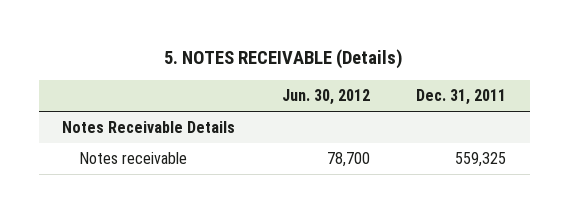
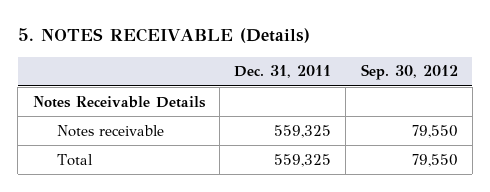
[281,89,370,106] Jun. 30, 2012 -> none
none -> [360,64,458,81] Sep. 30, 2012
none -> [56,153,93,166] Total

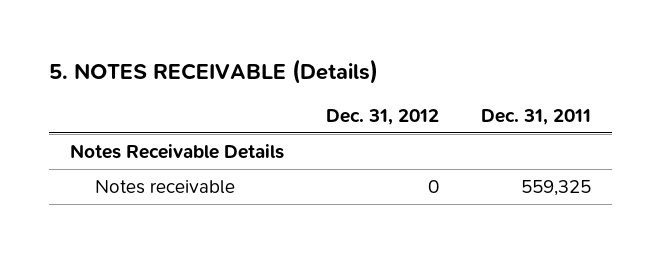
[360,64,458,81] Sep. 30, 2012 -> none
none -> [326,108,440,125] Dec. 31, 2012
[56,153,93,166] Total -> none

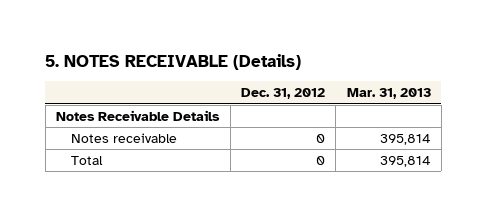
[481,108,592,125] Dec. 31, 2011 -> none
none -> [346,88,431,100] Mar. 31, 2013
none -> [71,155,104,165] Total

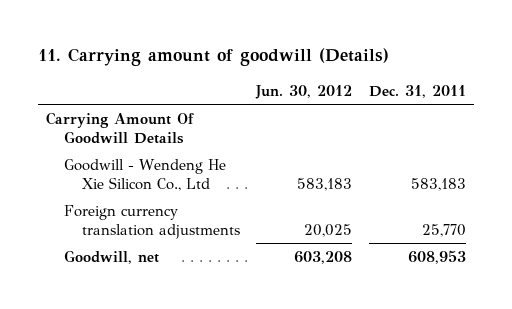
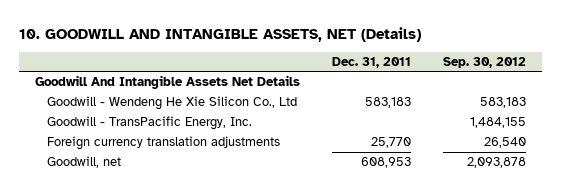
[37,48,389,67] 11. Carrying amount of goodwill (Details) -> [19,27,422,43] 10. GOODWILL AND INTANGIBLE ASSETS, NET (Details)
[255,84,353,99] Jun. 30, 2012 -> none
none -> [442,56,526,68] Sep. 30, 2012
[46,112,195,144] Carrying Amount Of Goodwill Details -> [35,75,301,90] Goodwill And Intangible Assets Net Details
none -> [46,116,252,131] Goodwill - TransPacific Energy, Inc.

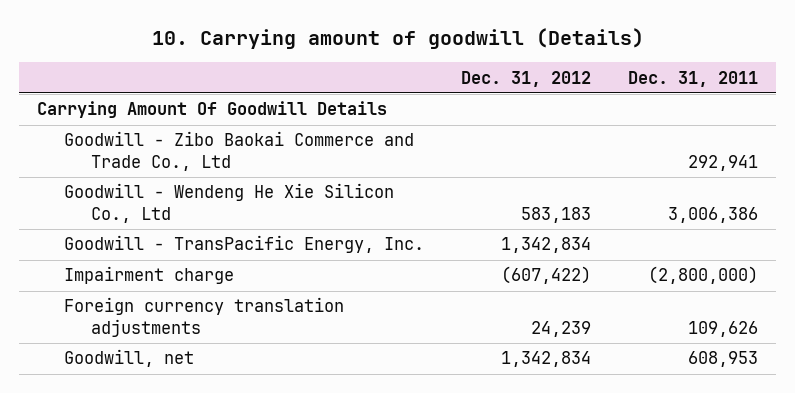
[19,27,422,43] 10. GOODWILL AND INTANGIBLE ASSETS, NET (Details) -> [151,28,644,50] 10. Carrying amount of goodwill (Details)
[442,56,526,68] Sep. 30, 2012 -> none
none -> [460,70,591,87] Dec. 31, 2012
[35,75,301,90] Goodwill And Intangible Assets Net Details -> [37,101,388,119] Carrying Amount Of Goodwill Details
none -> [64,131,415,171] Goodwill - Zibo Baokai Commerce and Trade Co., Ltd
[365,97,412,109] 583,183 -> [667,206,758,223] 3,006,386
none -> [64,266,235,285] Impairment charge
[371,137,412,149] 25,770 -> [687,320,758,337] 109,626

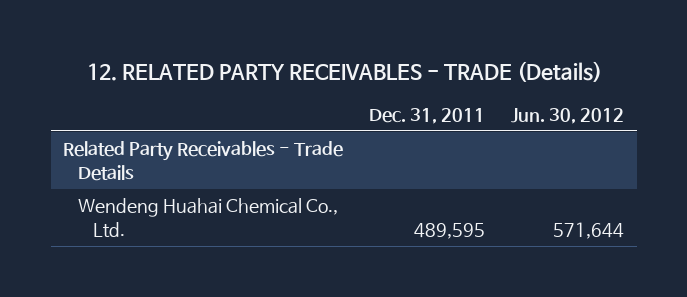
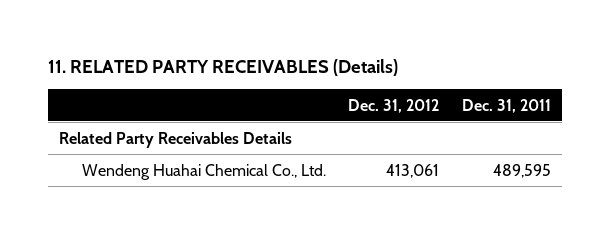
[86,60,602,82] 12. RELATED PARTY RECEIVABLES - TRADE (Details) -> [47,58,398,76] 11. RELATED PARTY RECEIVABLES (Details)
[510,107,624,124] Jun. 30, 2012 -> none
none -> [348,98,440,113] Dec. 31, 2012
[63,141,344,181] Related Party Receivables - Trade Details -> [59,131,293,148] Related Party Receivables Details

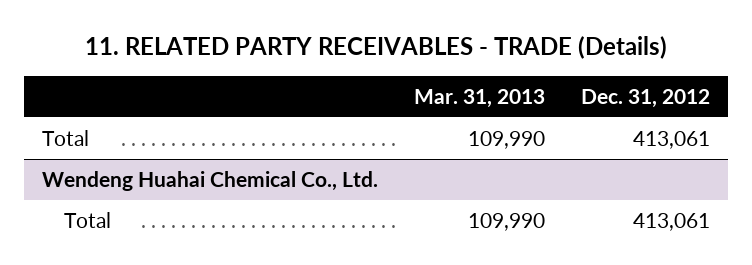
[47,58,398,76] 11. RELATED PARTY RECEIVABLES (Details) -> [84,36,667,60] 11. RELATED PARTY RECEIVABLES - TRADE (Details)
[461,98,551,113] Dec. 31, 2011 -> none
none -> [413,88,545,108] Mar. 31, 2013
[59,131,293,148] Related Party Receivables Details -> none
[81,163,326,180] Wendeng Huahai Chemical Co., Ltd. -> [41,129,89,146] Total
none -> [41,170,378,191] Wendeng Huahai Chemical Co., Ltd.
none -> [63,211,111,228] Total

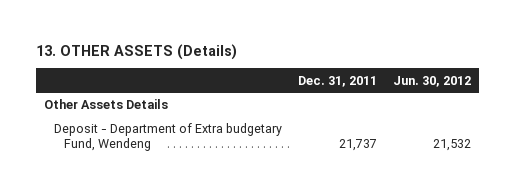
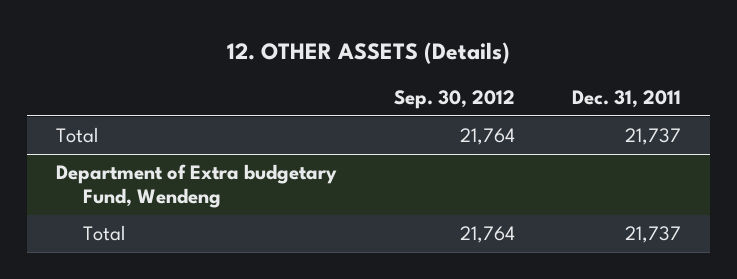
[36,43,238,60] 13. OTHER ASSETS (Details) -> [226,41,510,64] 12. OTHER ASSETS (Details)
[393,75,472,87] Jun. 30, 2012 -> none
none -> [394,90,516,110] Sep. 30, 2012
[44,99,169,110] Other Assets Details -> none
[54,123,283,152] Deposit - Department of Extra budgetary Fund, Wendeng -> [55,127,98,144] Total
none -> [55,164,337,209] Department of Extra budgetary Fund, Wendeng
none -> [82,225,125,242] Total

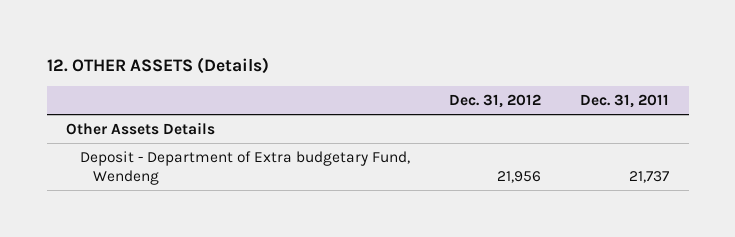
[394,90,516,110] Sep. 30, 2012 -> none
none -> [448,94,541,109] Dec. 31, 2012
[55,164,337,209] Department of Extra budgetary Fund, Wendeng -> none
[82,225,125,242] Total -> none
none -> [66,122,216,136] Other Assets Details
[55,127,98,144] Total -> [79,151,410,185] Deposit - Department of Extra budgetary Fund, Wendeng

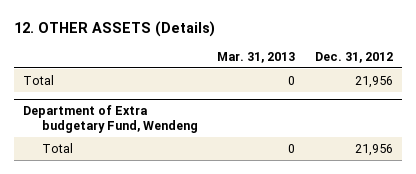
[580,94,670,109] Dec. 31, 2011 -> none
none -> [217,52,296,64] Mar. 31, 2013
[66,122,216,136] Other Assets Details -> none
[79,151,410,185] Deposit - Department of Extra budgetary Fund, Wendeng -> [23,74,55,85] Total
none -> [23,105,198,133] Department of Extra budgetary Fund, Wendeng
none -> [41,142,73,153] Total

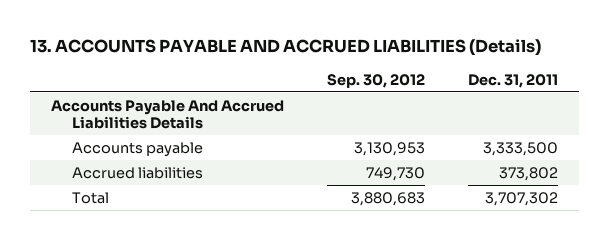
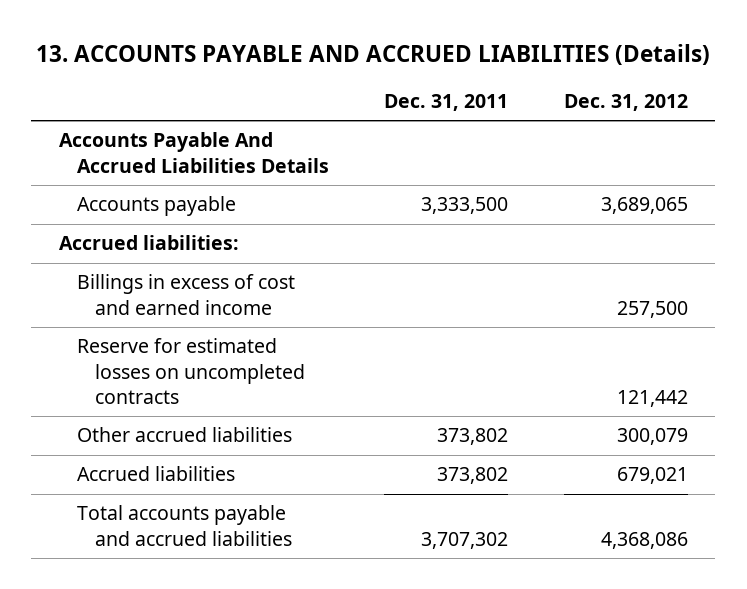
[327,73,426,88] Sep. 30, 2012 -> none
none -> [563,93,688,111] Dec. 31, 2012
none -> [58,235,239,251] Accrued liabilities:
none -> [76,274,295,315] Billings in excess of cost and earned income
none -> [76,338,305,404] Reserve for estimated losses on uncompleted contracts
none -> [76,427,292,443] Other accrued liabilities
[72,191,110,204] Total -> [76,505,292,546] Total accounts payable and accrued liabilities

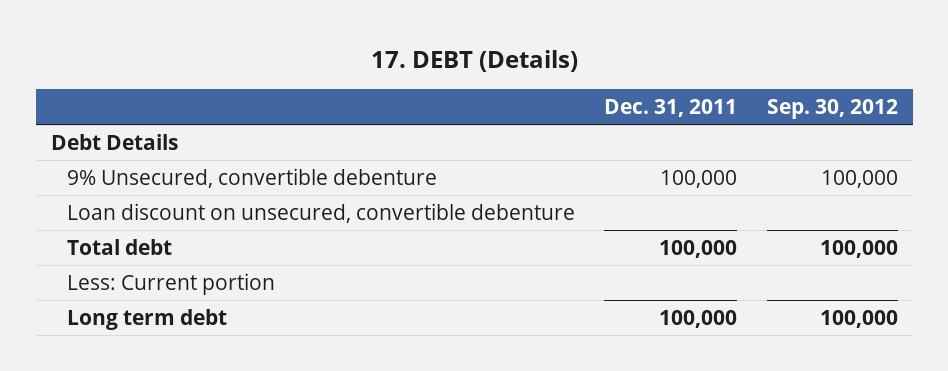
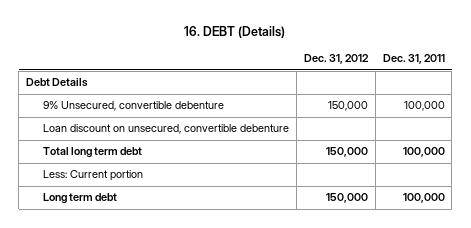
[371,50,579,73] 17. DEBT (Details) -> [184,25,286,38] 16. DEBT (Details)
[766,98,898,119] Sep. 30, 2012 -> none
none -> [303,54,369,65] Dec. 31, 2012
[66,239,172,256] Total debt -> [42,147,142,159] Total long term debt

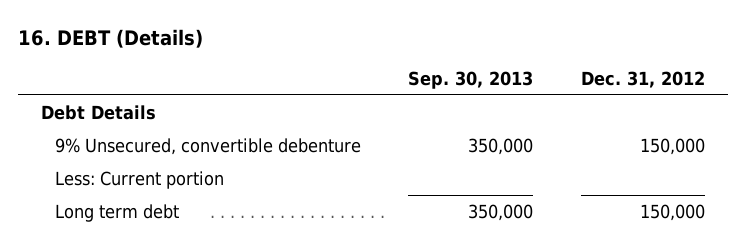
[382,54,445,65] Dec. 31, 2011 -> none
none -> [408,70,534,89] Sep. 30, 2013
[42,124,289,135] Loan discount on unsecured, convertible debenture -> none
[42,147,142,159] Total long term debt -> none

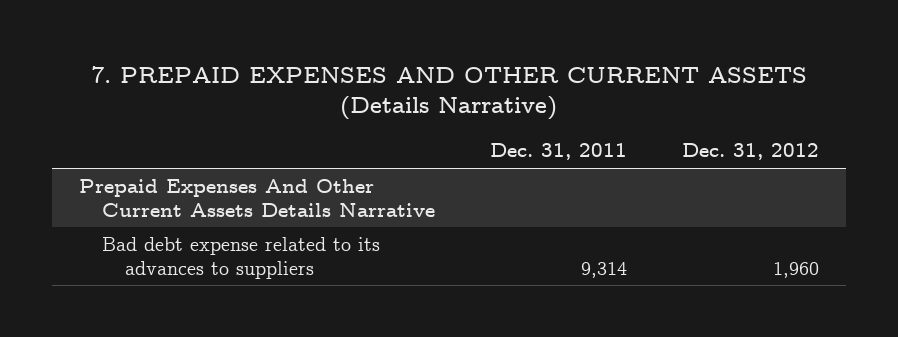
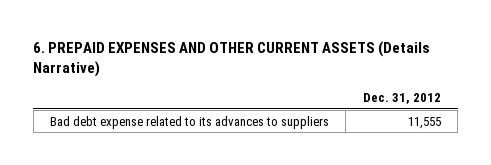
[90,65,807,121] 7. PREPAID EXPENSES AND OTHER CURRENT ASSETS (Details Narrative) -> [33,41,431,78] 6. PREPAID EXPENSES AND OTHER CURRENT ASSETS (Details Narrative)
[489,143,627,161] Dec. 31, 2011 -> none
[79,179,436,217] Prepaid Expenses And Other Current Assets Details Narrative -> none
[772,261,819,278] 1,960 -> [407,116,441,129] 11,555

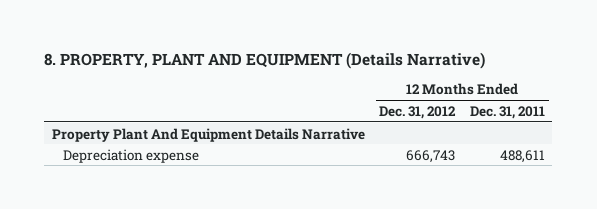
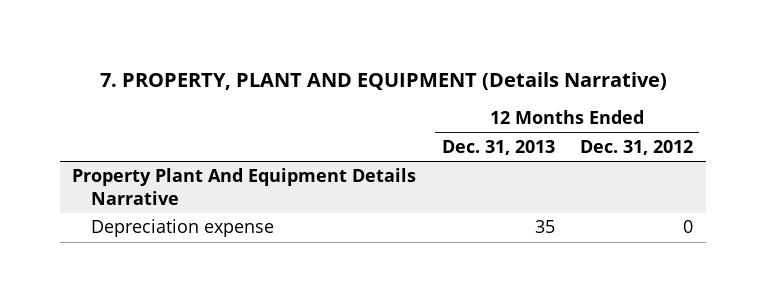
[44,52,486,70] 8. PROPERTY, PLANT AND EQUIPMENT (Details Narrative) -> [99,71,667,90] 7. PROPERTY, PLANT AND EQUIPMENT (Details Narrative)
[469,105,545,119] Dec. 31, 2011 -> none
none -> [441,140,555,156] Dec. 31, 2013
[406,149,456,163] 666,743 -> [683,220,694,234] 0

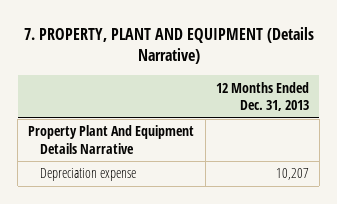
[580,140,694,156] Dec. 31, 2012 -> none
[534,220,555,234] 35 -> [275,168,309,181] 10,207

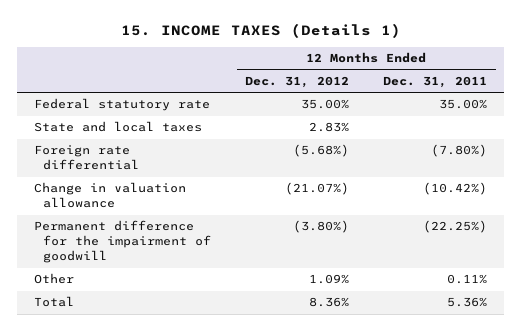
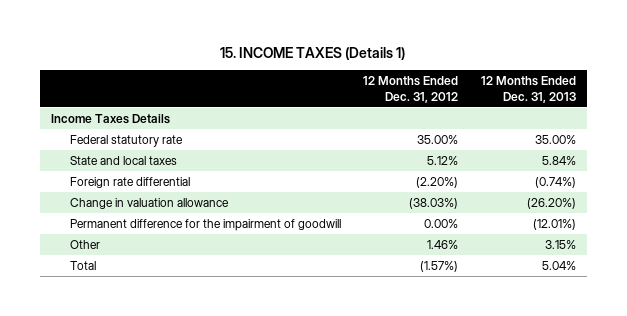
[383,75,488,88] Dec. 31, 2011 -> none
none -> [480,76,576,103] 12 Months Ended Dec. 31, 2013
none -> [50,113,170,124] Income Taxes Details
[309,122,350,133] 2.83% -> [427,155,459,165] 5.12%
[293,144,350,158] (5.68%) -> [416,176,459,188] (2.20%)
[285,182,350,196] (21.07%) -> [409,197,459,209] (38.03%)
[293,220,350,234] (3.80%) -> [424,218,459,228] 0.00%
[309,274,350,285] 1.09% -> [427,239,459,249] 1.46%
[309,297,350,308] 8.36% -> [420,260,459,272] (1.57%)

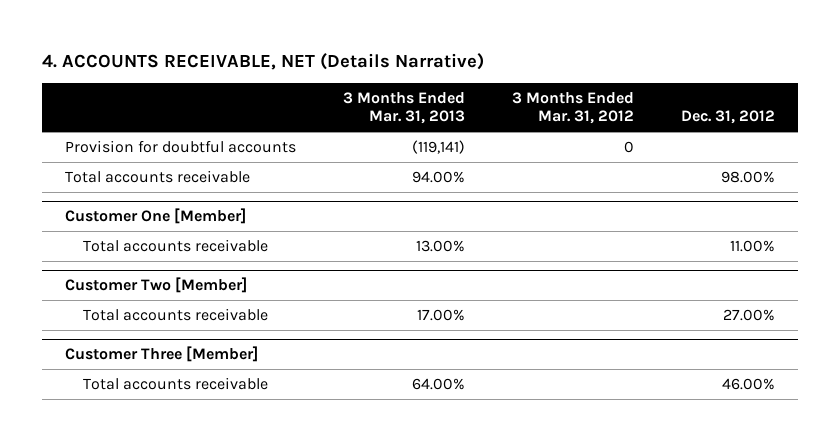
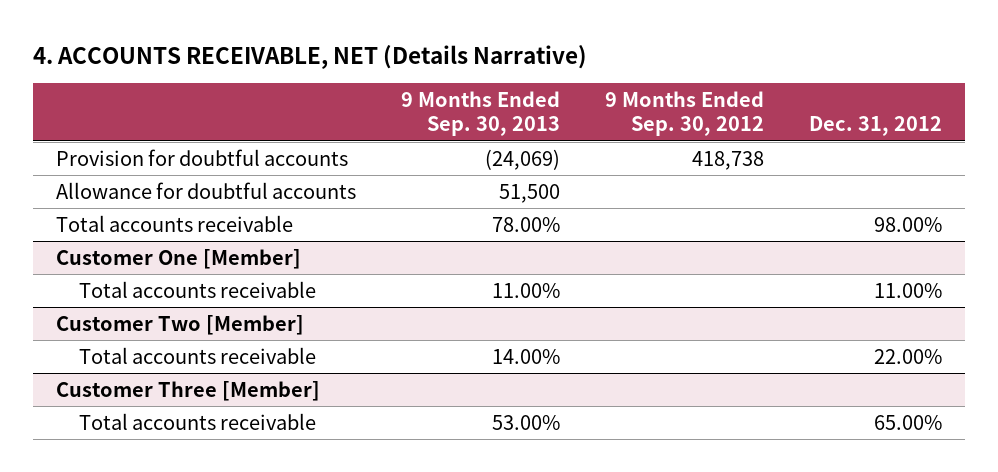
[343,91,466,125] 3 Months Ended Mar. 31, 2013 -> none
[511,91,634,125] 3 Months Ended Mar. 31, 2012 -> none
none -> [400,91,560,137] 9 Months Ended Sep. 30, 2013
none -> [605,91,765,137] 9 Months Ended Sep. 30, 2012
none -> [55,181,356,199] Allowance for doubtful accounts
[722,308,775,321] 27.00% -> [874,348,943,364] 22.00%
[721,377,775,390] 46.00% -> [874,414,943,430] 65.00%

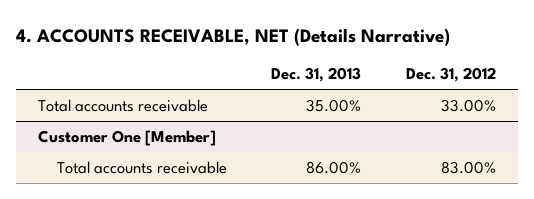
[400,91,560,137] 9 Months Ended Sep. 30, 2013 -> none
[605,91,765,137] 9 Months Ended Sep. 30, 2012 -> none
none -> [271,67,362,83] Dec. 31, 2013
[55,148,348,166] Provision for doubtful accounts -> none
[55,181,356,199] Allowance for doubtful accounts -> none
[874,216,943,232] 98.00% -> [440,98,496,112] 33.00%
[55,314,304,335] Customer Two [Member] -> none
[79,346,317,364] Total accounts receivable -> none
[55,380,320,401] Customer Three [Member] -> none
[79,412,317,430] Total accounts receivable -> none
[874,282,943,298] 11.00% -> [440,160,496,174] 83.00%

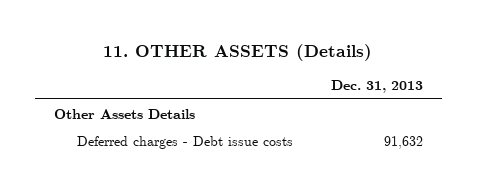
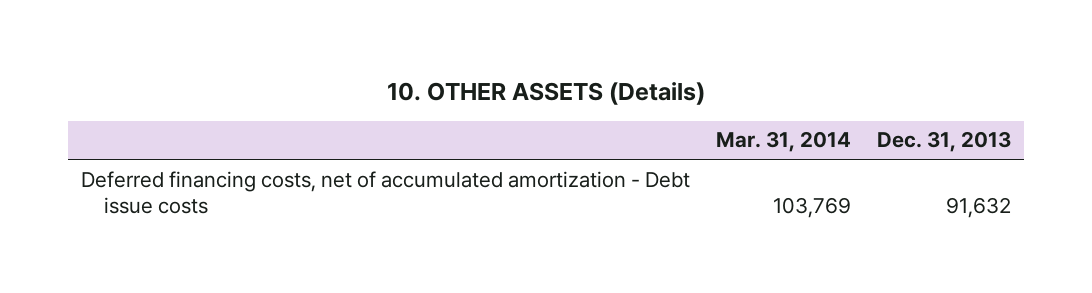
[103,44,373,62] 11. OTHER ASSETS (Details) -> [387,82,706,106] 10. OTHER ASSETS (Details)
none -> [716,131,852,153] Mar. 31, 2014
[54,108,196,119] Other Assets Details -> none
[76,135,293,149] Deferred charges - Debt issue costs -> [80,170,690,214] Deferred financing costs, net of accumulated amortization - Debt issue costs

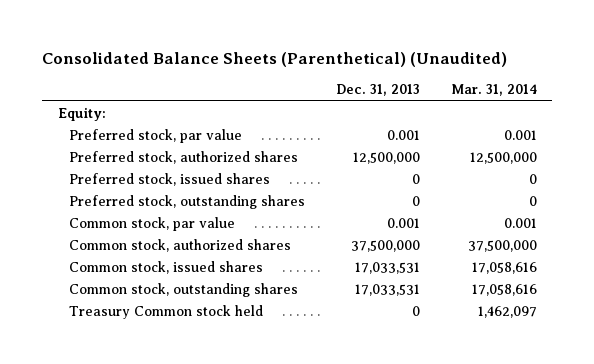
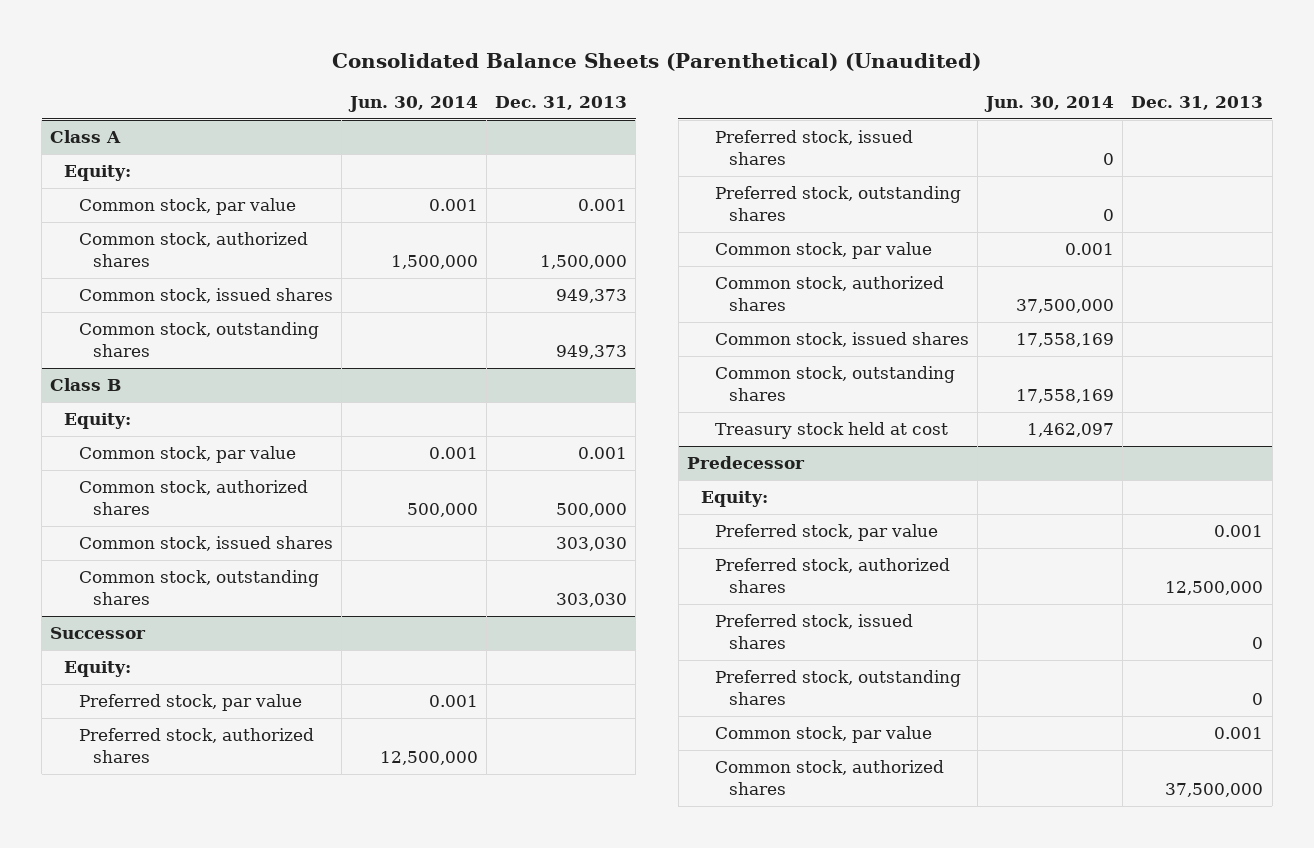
[450,84,537,97] Mar. 31, 2014 -> none
none -> [347,96,478,113] Jun. 30, 2014
none -> [50,130,122,144] Class A
none -> [78,198,296,216] Common stock, par value
none -> [78,232,308,267] Common stock, authorized shares
none -> [78,288,333,304] Common stock, issued shares
none -> [78,322,319,357] Common stock, outstanding shares
none -> [50,378,122,392] Class B
none -> [64,413,132,430] Equity:
none -> [78,446,296,464] Common stock, par value
none -> [78,480,308,515] Common stock, authorized shares
none -> [78,536,333,552] Common stock, issued shares
none -> [78,570,319,605] Common stock, outstanding shares
none -> [50,627,147,640] Successor
none -> [64,661,132,678] Equity:
none -> [78,694,302,712] Preferred stock, par value
none -> [78,728,314,763] Preferred stock, authorized shares
none -> [714,130,913,165] Preferred stock, issued shares
none -> [714,186,961,221] Preferred stock, outstanding shares
none -> [714,242,932,260] Common stock, par value
none -> [714,276,944,311] Common stock, authorized shares
none -> [714,332,969,348] Common stock, issued shares
none -> [714,366,955,401] Common stock, outstanding shares
none -> [714,422,948,440] Treasury stock held at cost
none -> [686,456,805,470] Predecessor
none -> [700,491,768,508] Equity:
[68,261,263,275] Common stock, issued shares -> none
[68,283,298,298] Common stock, outstanding shares -> none
[68,305,263,320] Treasury Common stock held -> none

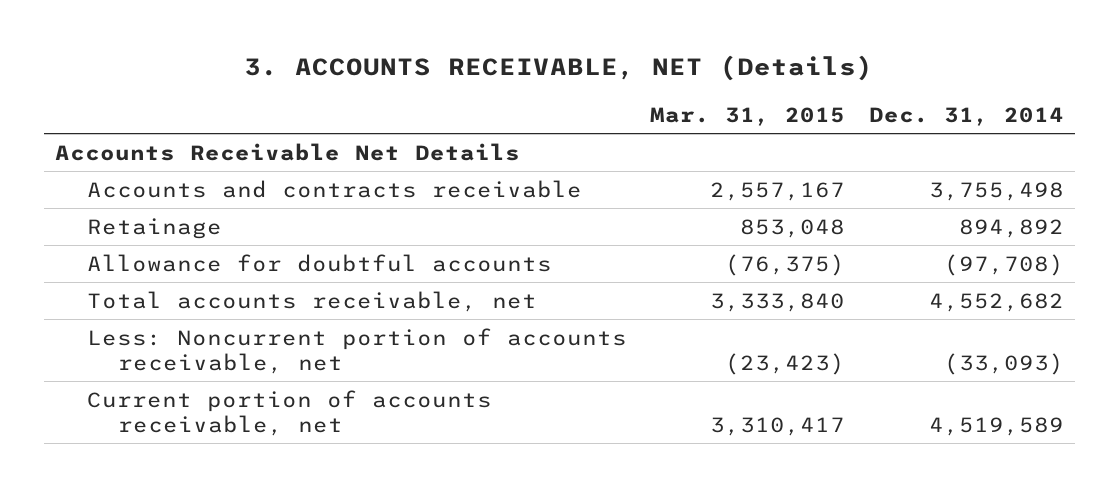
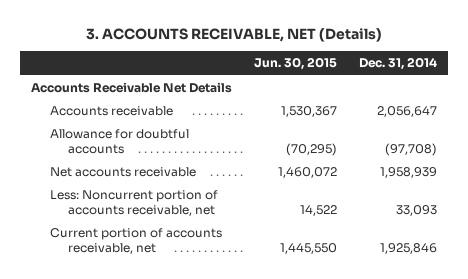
[650,106,846,126] Mar. 31, 2015 -> none
none -> [253,57,337,71] Jun. 30, 2015
[86,217,222,239] Retainage -> none
[86,179,582,198] Accounts and contracts receivable -> [49,106,173,117] Accounts receivable
[928,181,1064,201] 3,755,498 -> [376,106,437,118] 2,056,647
[86,290,537,312] Total accounts receivable, net -> [49,167,196,178] Net accounts receivable
[928,292,1064,312] 4,552,682 -> [379,167,437,179] 1,958,939
[943,352,1064,375] (33,093) -> [395,204,437,216] 33,093
[928,416,1064,436] 4,519,589 -> [379,242,437,254] 1,925,846

